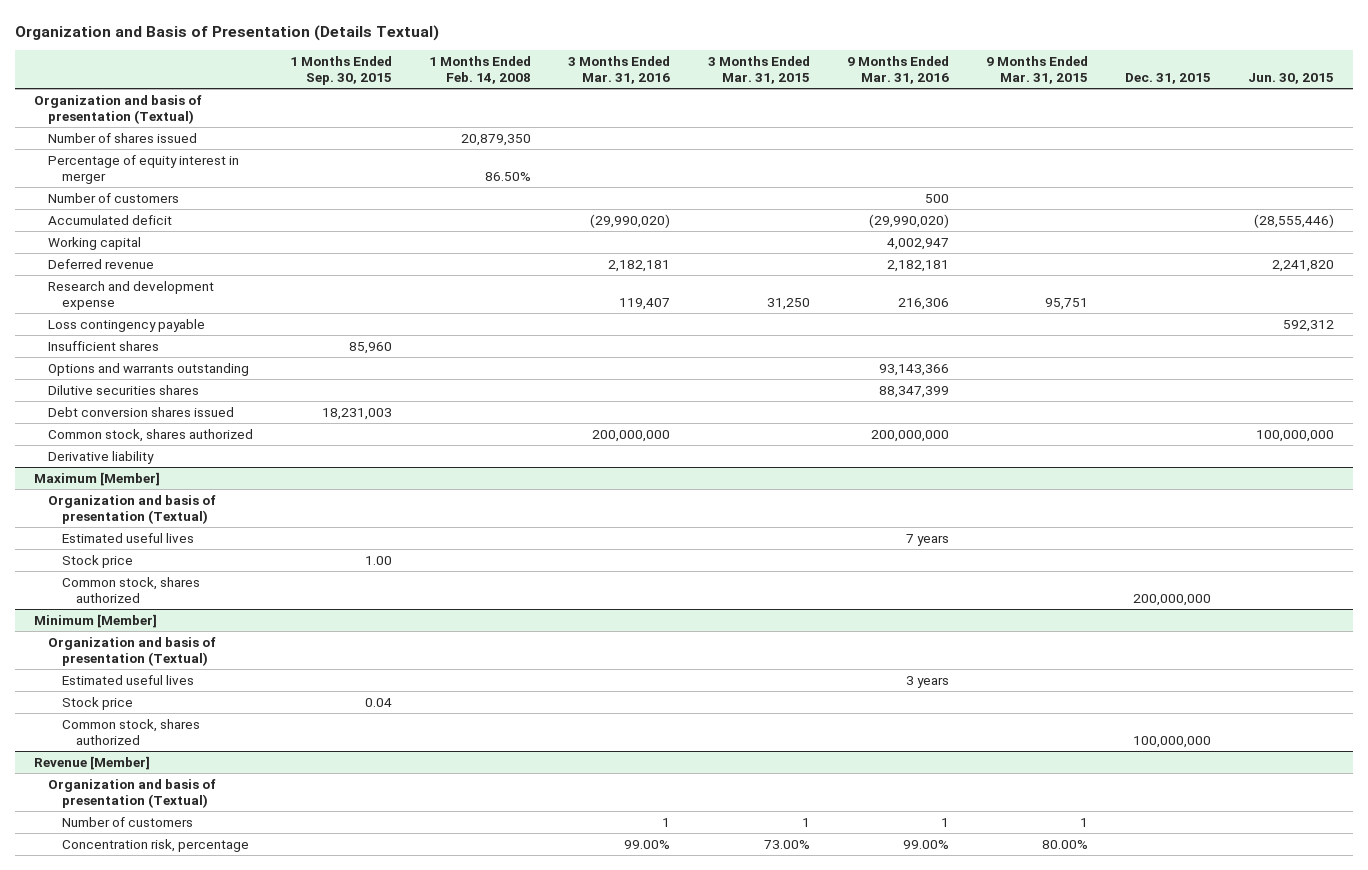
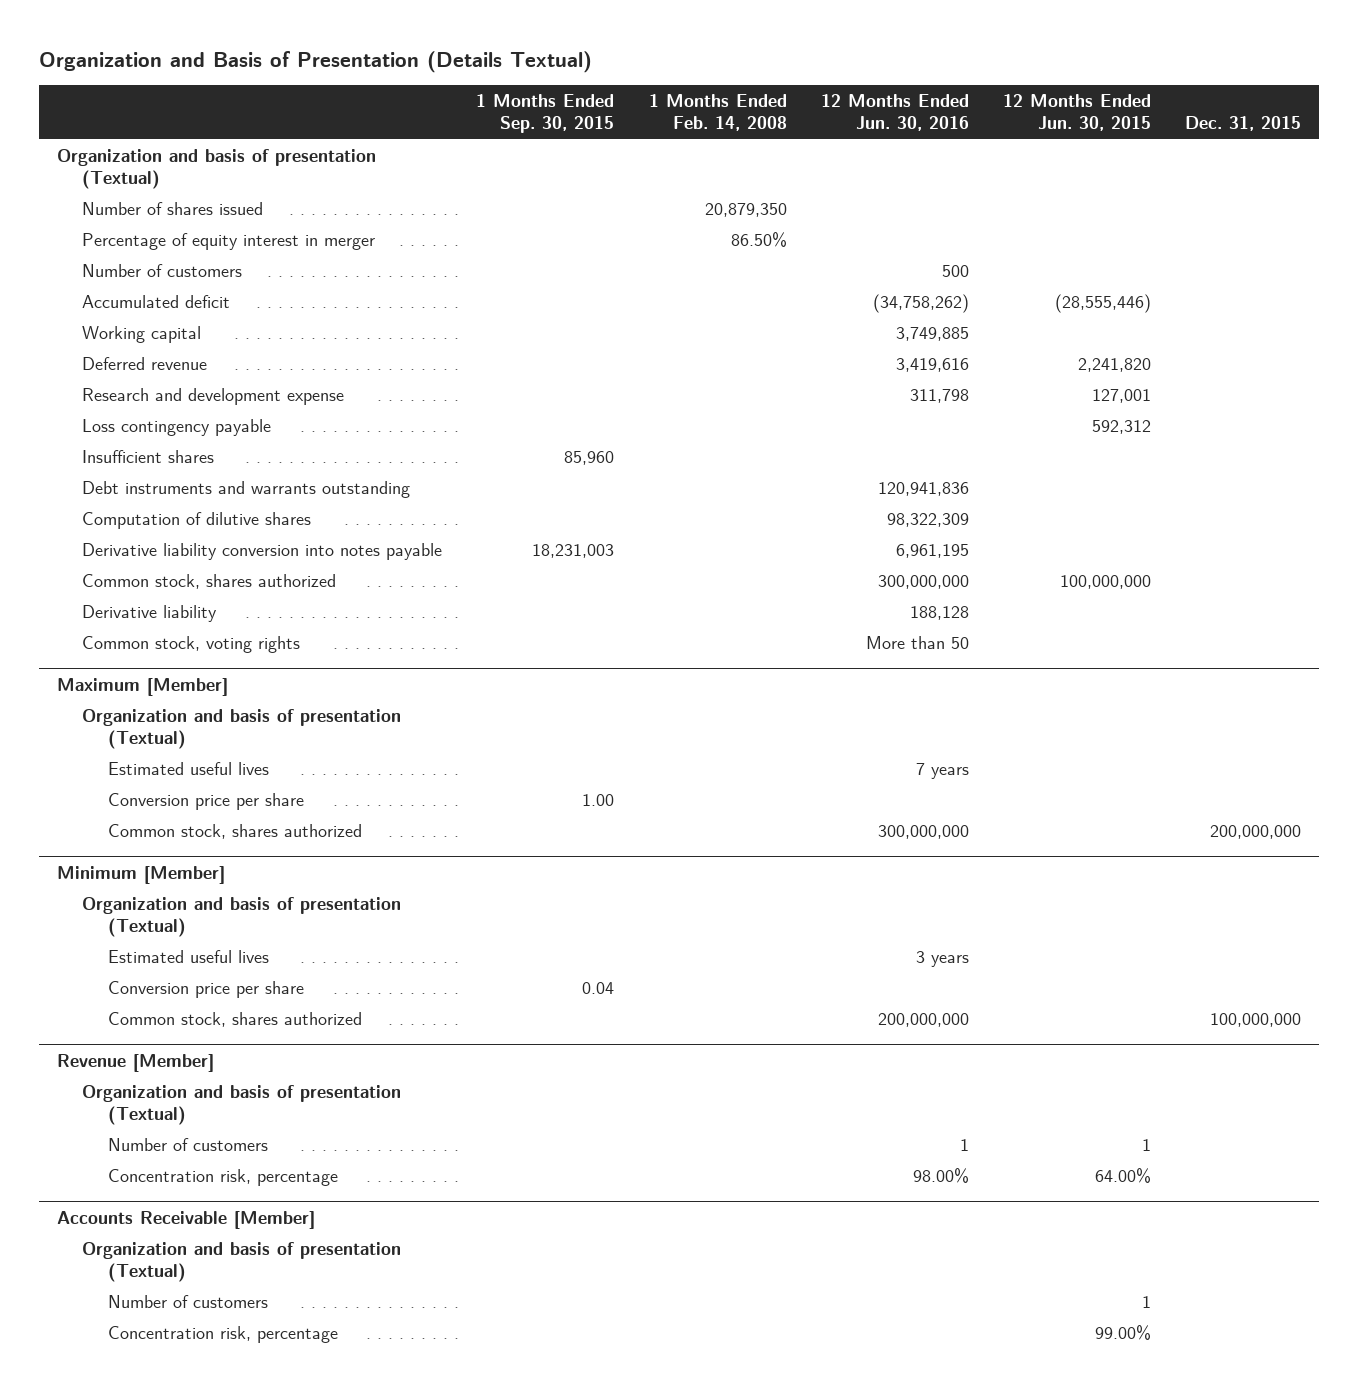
[568,55,671,84] 3 Months Ended Mar. 31, 2016 -> none
[707,55,810,84] 3 Months Ended Mar. 31, 2015 -> none
[846,55,949,84] 9 Months Ended Mar. 31, 2016 -> none
[985,55,1088,84] 9 Months Ended Mar. 31, 2015 -> none
[1248,72,1335,84] Jun. 30, 2015 -> none
none -> [820,94,969,132] 12 Months Ended Jun. 30, 2016
none -> [1003,94,1152,132] 12 Months Ended Jun. 30, 2015
[48,362,250,376] Options and warrants outstanding -> [82,481,411,499] Debt instruments and warrants outstanding
[48,384,200,395] Dilutive securities shares -> [82,512,312,530] Computation of dilutive shares
[48,406,235,417] Debt conversion shares issued -> [82,543,443,561] Derivative liability conversion into notes payable
none -> [82,636,301,654] Common stock, voting rights
[62,554,134,568] Stock price -> none
none -> [107,793,304,811] Conversion price per share
[62,696,134,710] Stock price -> none
none -> [107,981,304,999] Conversion price per share
none -> [56,1210,315,1229] Accounts Receivable [Member]
none -> [82,1242,402,1282] Organization and basis of presentation (Textual)
none -> [107,1295,268,1309] Number of customers
none -> [107,1326,338,1344] Concentration risk, percentage

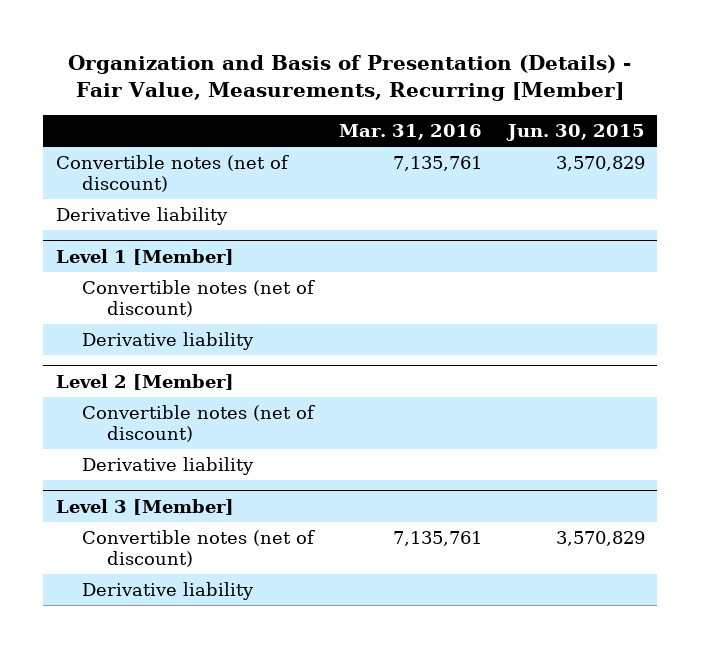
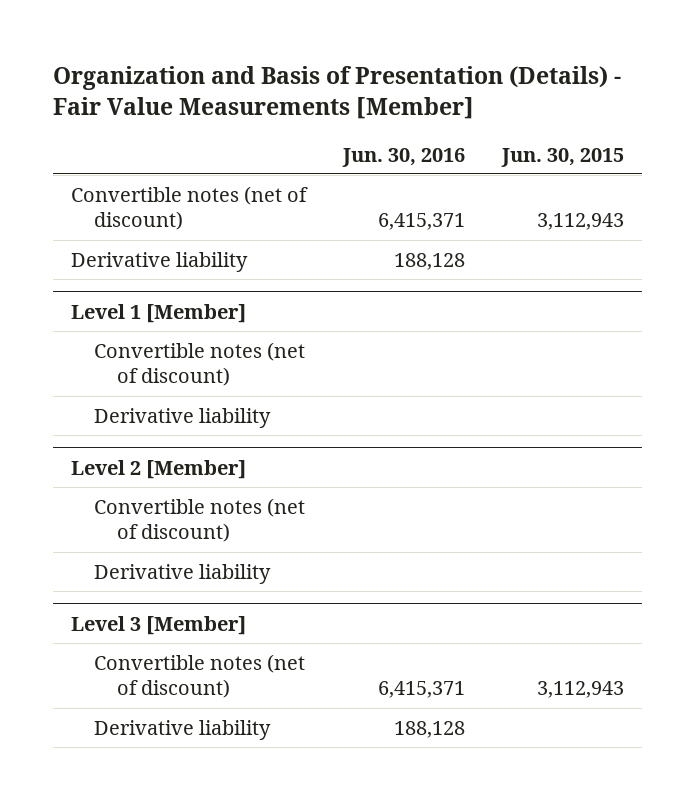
[68,55,632,102] Organization and Basis of Presentation (Details) - Fair Value, Measurements, Recurring [Member] -> [52,65,621,120] Organization and Basis of Presentation (Details) - Fair Value Measurements [Member]
[339,123,483,140] Mar. 31, 2016 -> none
none -> [342,147,466,167] Jun. 30, 2016
[555,156,645,172] 3,570,829 -> [536,213,624,231] 3,112,943
[555,531,645,547] 3,570,829 -> [536,681,624,699] 3,112,943

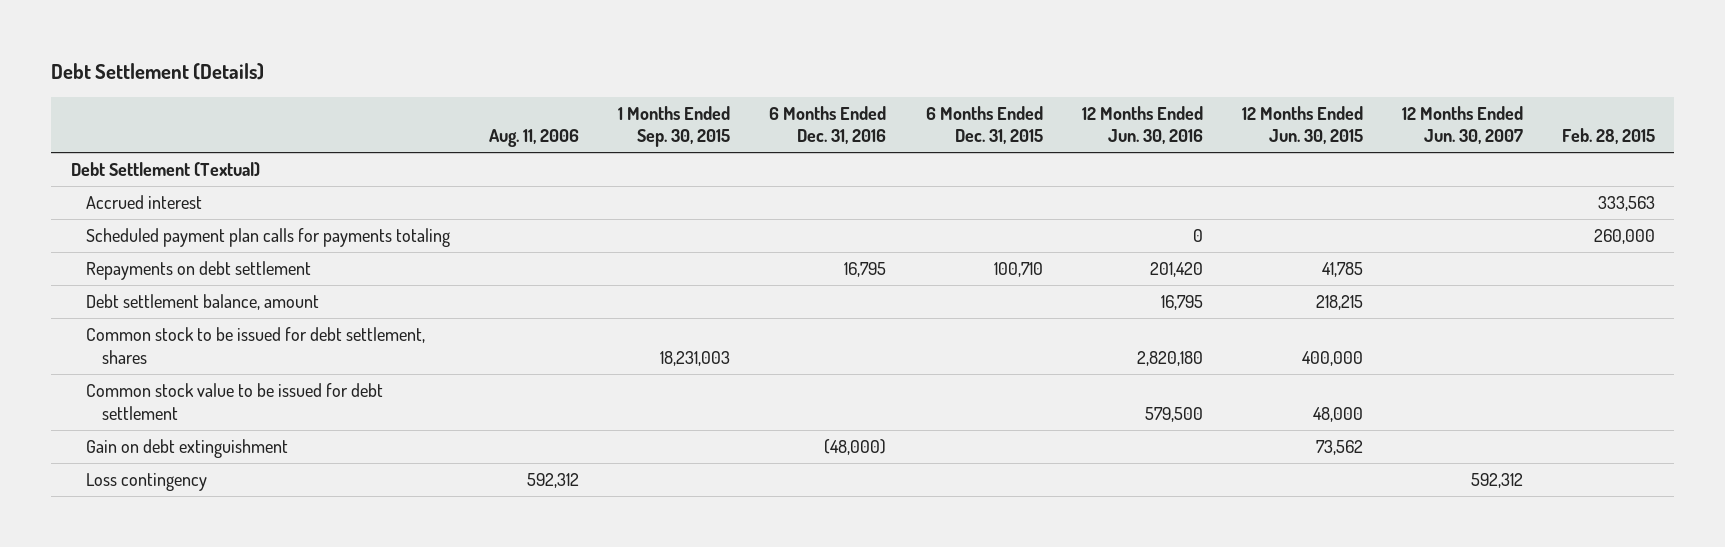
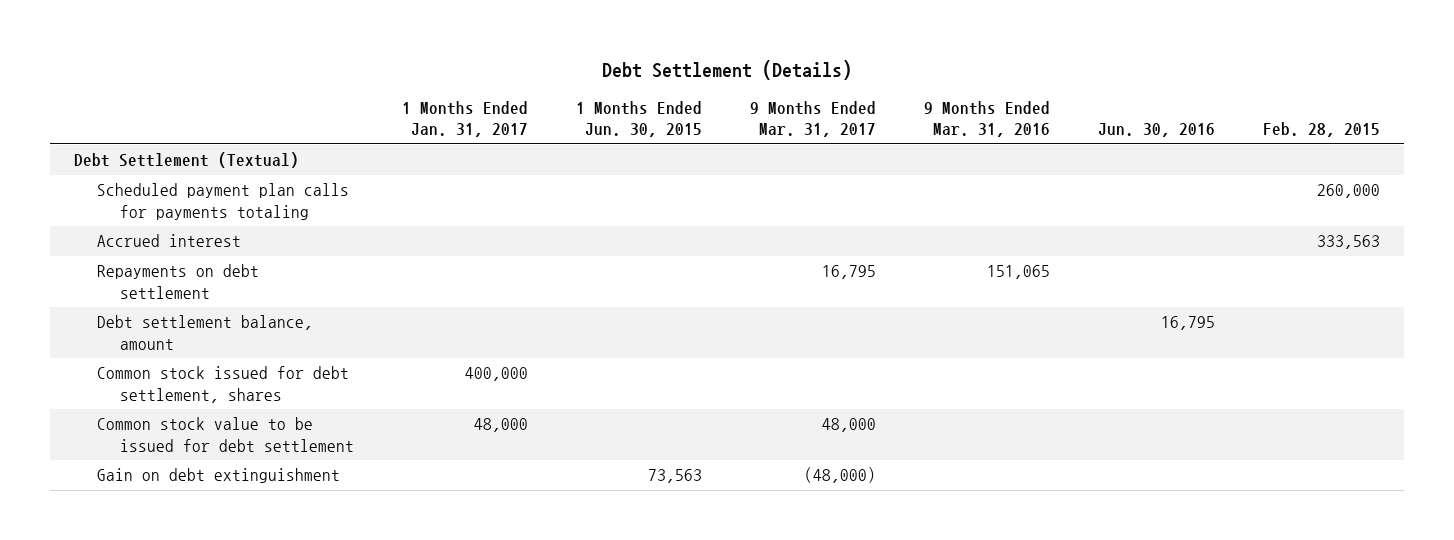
[489,129,580,148] Aug. 11, 2006 -> none
[618,105,731,148] 1 Months Ended Sep. 30, 2015 -> none
[769,105,887,145] 6 Months Ended Dec. 31, 2016 -> none
[925,105,1043,145] 6 Months Ended Dec. 31, 2015 -> none
[1081,105,1203,145] 12 Months Ended Jun. 30, 2016 -> none
[1241,105,1363,145] 12 Months Ended Jun. 30, 2015 -> none
[1401,105,1523,145] 12 Months Ended Jun. 30, 2007 -> none
none -> [402,100,529,138] 1 Months Ended Jan. 31, 2017
none -> [576,100,703,138] 1 Months Ended Jun. 30, 2015
none -> [749,100,876,138] 9 Months Ended Mar. 31, 2017
none -> [923,100,1050,138] 9 Months Ended Mar. 31, 2016
none -> [1097,123,1215,138] Jun. 30, 2016
[86,195,203,210] Accrued interest -> [97,234,242,248] Accrued interest
[86,327,426,364] Common stock to be issued for debt settlement, shares -> [97,366,350,403] Common stock issued for debt settlement, shares
[86,473,208,492] Loss contingency -> none

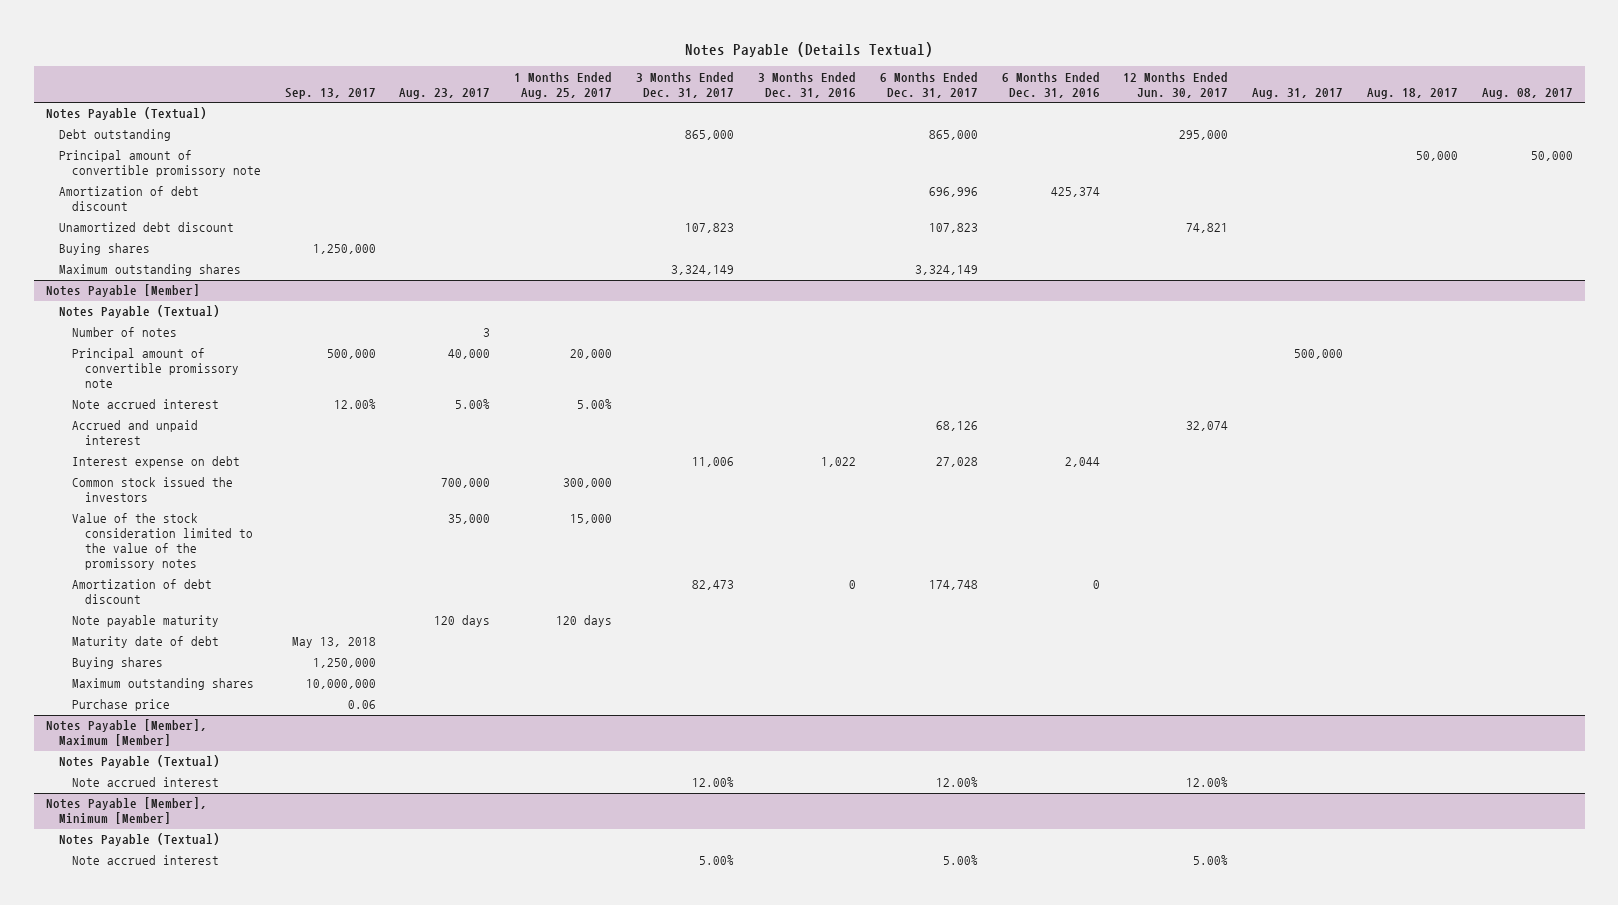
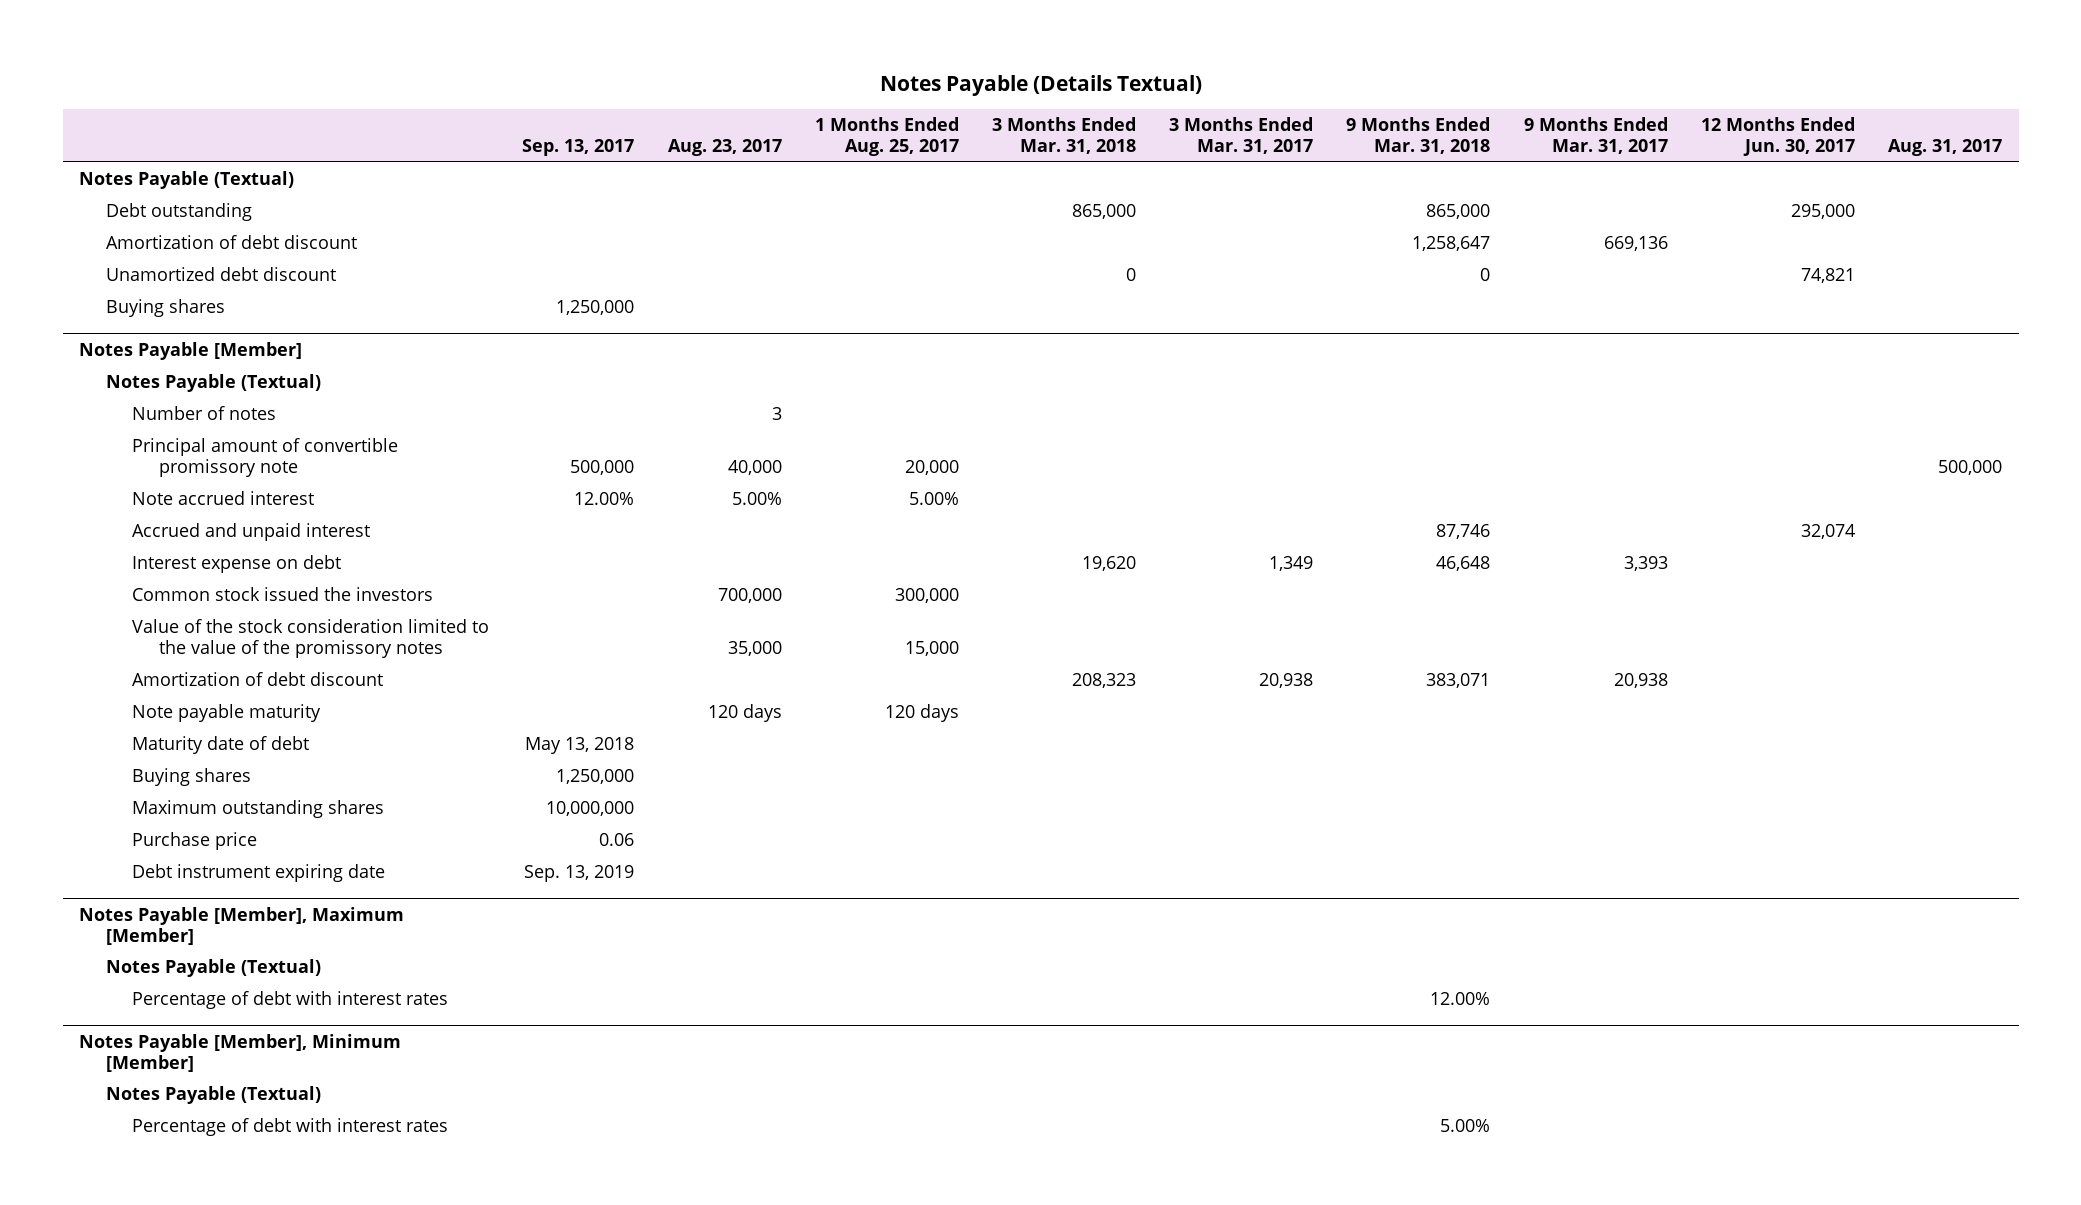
[636,71,735,98] 3 Months Ended Dec. 31, 2017 -> none
[757,71,856,98] 3 Months Ended Dec. 31, 2016 -> none
[879,71,978,98] 6 Months Ended Dec. 31, 2017 -> none
[1001,71,1100,98] 6 Months Ended Dec. 31, 2016 -> none
[1366,87,1458,99] Aug. 18, 2017 -> none
[1481,87,1573,99] Aug. 08, 2017 -> none
none -> [991,117,1136,155] 3 Months Ended Mar. 31, 2018
none -> [1169,117,1314,155] 3 Months Ended Mar. 31, 2017
none -> [1346,117,1491,155] 9 Months Ended Mar. 31, 2018
none -> [1523,117,1668,155] 9 Months Ended Mar. 31, 2017
[58,150,261,178] Principal amount of convertible promissory note -> none
[58,264,241,277] Maximum outstanding shares -> none
none -> [132,864,386,883] Debt instrument expiring date
[71,777,219,788] Note accrued interest -> none
none -> [132,991,449,1010] Percentage of debt with interest rates
[71,855,219,866] Note accrued interest -> none
none -> [132,1118,449,1137] Percentage of debt with interest rates

